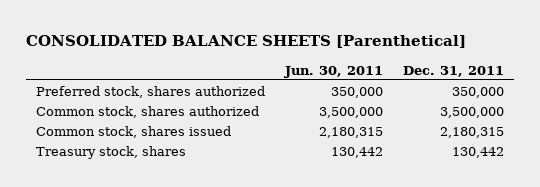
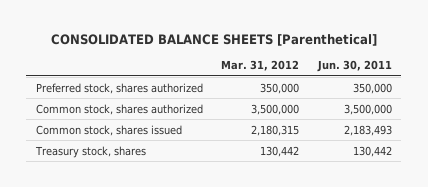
[403,65,505,77] Dec. 31, 2011 -> none
none -> [221,60,300,72] Mar. 31, 2012
[319,126,384,138] 2,180,315 -> [343,124,392,136] 2,183,493

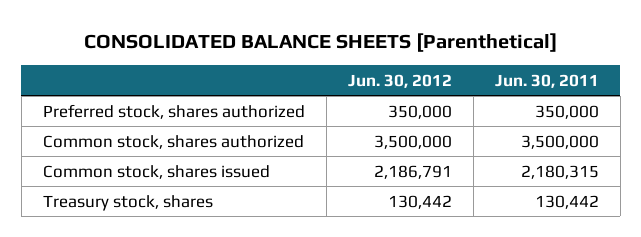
[221,60,300,72] Mar. 31, 2012 -> none
none -> [347,73,452,88] Jun. 30, 2012
[343,124,392,136] 2,183,493 -> [520,164,599,179] 2,180,315

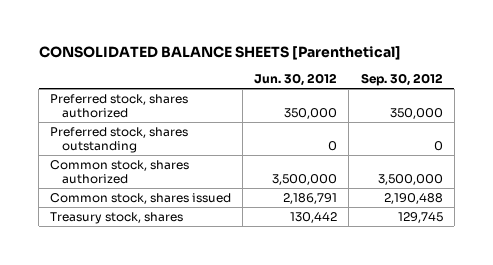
[494,73,599,88] Jun. 30, 2011 -> none
none -> [360,73,443,87] Sep. 30, 2012
none -> [50,126,189,154] Preferred stock, shares outstanding

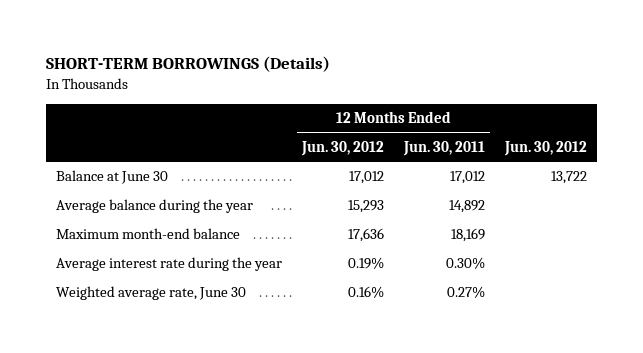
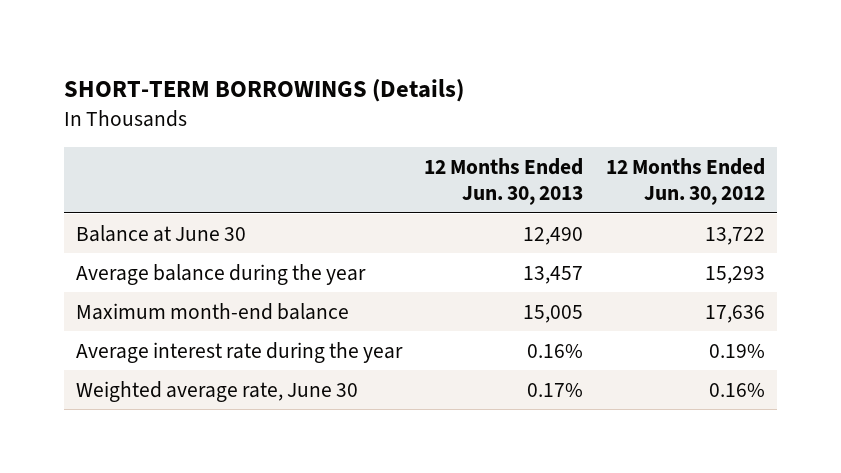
[403,140,486,156] Jun. 30, 2011 -> none
[503,140,587,156] Jun. 30, 2012 -> none
none -> [424,157,584,206] 12 Months Ended Jun. 30, 2013
[349,171,385,185] 17,012 -> [705,226,766,245] 13,722

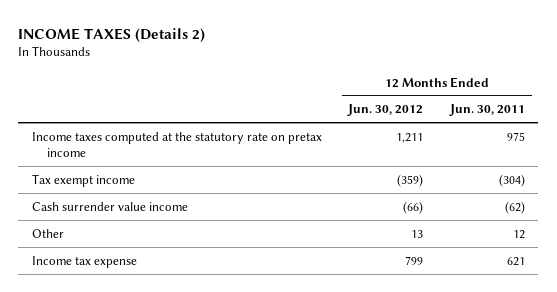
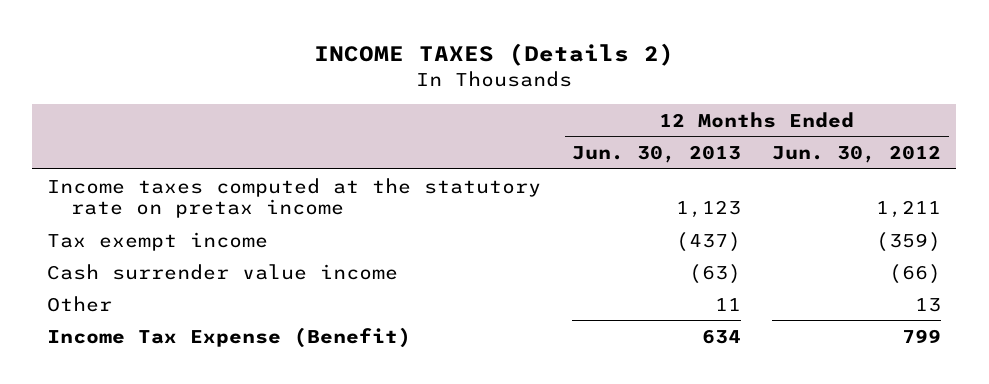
[449,104,526,117] Jun. 30, 2011 -> none
none -> [572,144,742,163] Jun. 30, 2013
[31,255,137,268] Income tax expense -> [47,326,412,348] Income Tax Expense (Benefit)

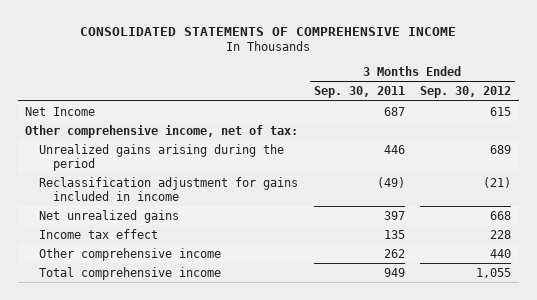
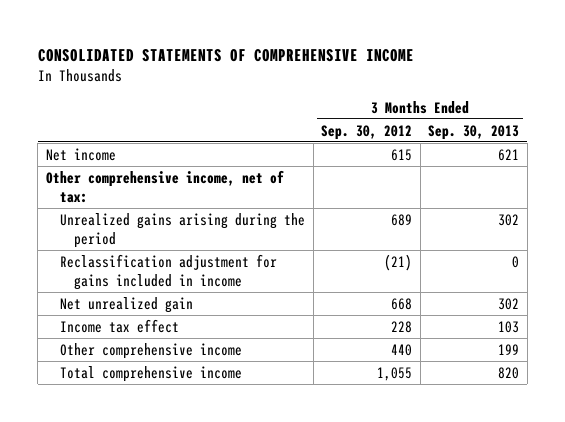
[313,86,405,99] Sep. 30, 2011 -> none
none -> [428,124,520,140] Sep. 30, 2013
[25,106,96,116] Net Income -> [45,147,116,161] Net income
[39,209,180,223] Net unrealized gains -> [60,296,194,313] Net unrealized gain

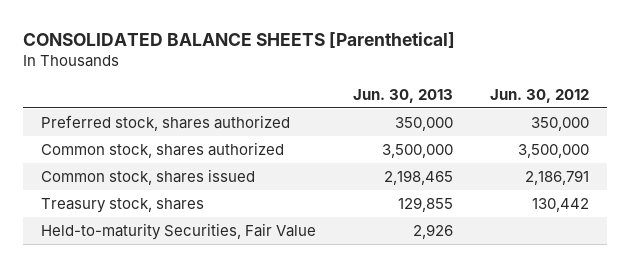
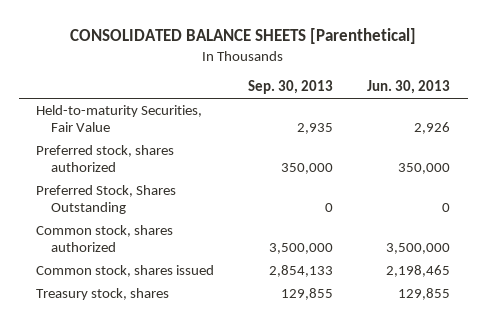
[489,89,589,104] Jun. 30, 2012 -> none
none -> [248,80,334,95] Sep. 30, 2013
[41,222,317,240] Held-to-maturity Securities, Fair Value -> [36,105,203,133] Held-to-maturity Securities, Fair Value
none -> [36,185,177,215] Preferred Stock, Shares Outstanding

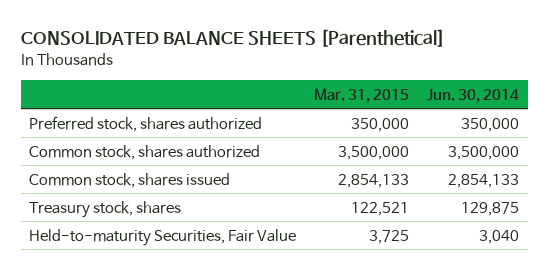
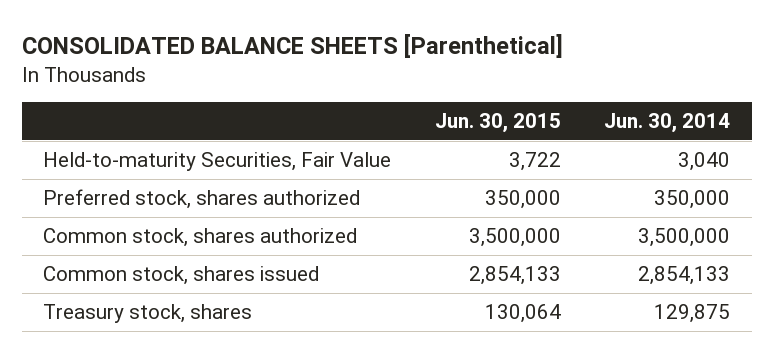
[314,87,410,103] Mar. 31, 2015 -> none
none -> [434,113,561,134] Jun. 30, 2015
[29,228,297,246] Held-to-maturity Securities, Fair Value -> [43,152,392,172] Held-to-maturity Securities, Fair Value

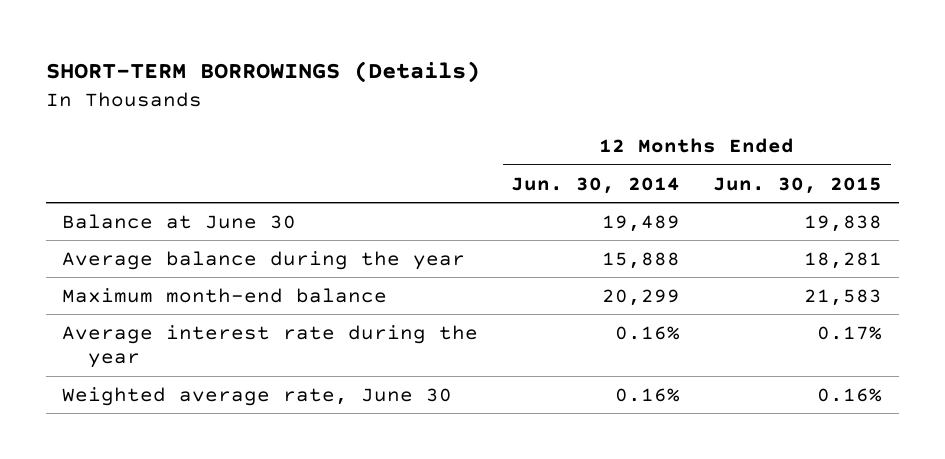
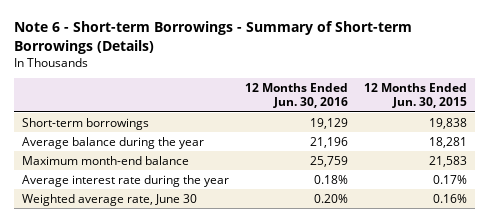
[45,61,480,84] SHORT-TERM BORROWINGS (Details) -> [13,21,412,54] Note 6 - Short-term Borrowings - Summary of Short-term Borrowings (Details)
[511,176,681,194] Jun. 30, 2014 -> none
none -> [245,83,349,109] 12 Months Ended Jun. 30, 2016
[62,213,297,229] Balance at June 30 -> [21,117,149,130] Short-term borrowings

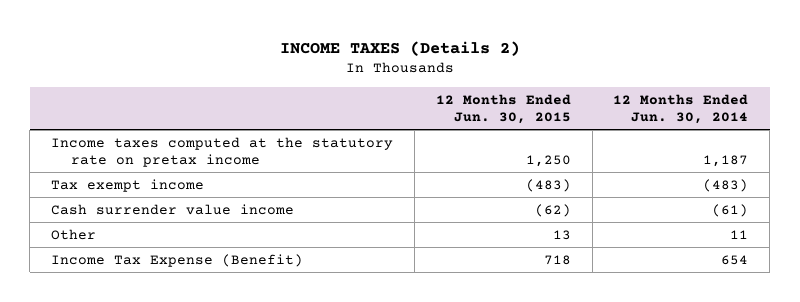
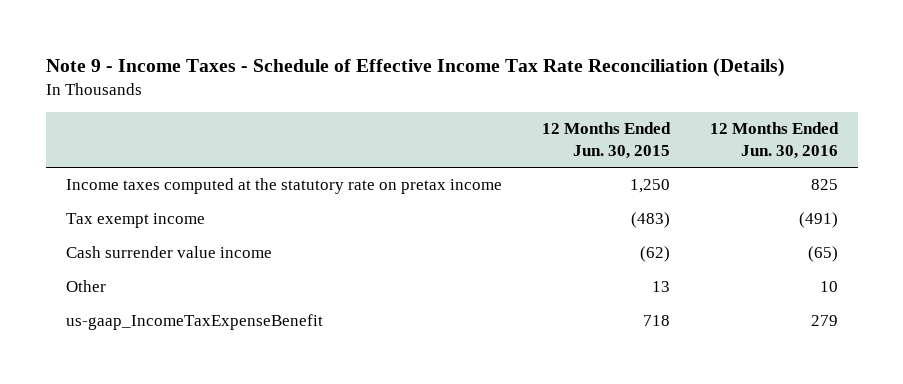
[279,40,520,56] INCOME TAXES (Details 2) -> [45,57,785,77] Note 9 - Income Taxes - Schedule of Effective Income Tax Rate Reconciliation (Details)
[613,93,749,125] 12 Months Ended Jun. 30, 2014 -> none
none -> [709,122,839,159] 12 Months Ended Jun. 30, 2016
[51,253,304,267] Income Tax Expense (Benefit) -> [65,314,323,331] us-gaap_IncomeTaxExpenseBenefit

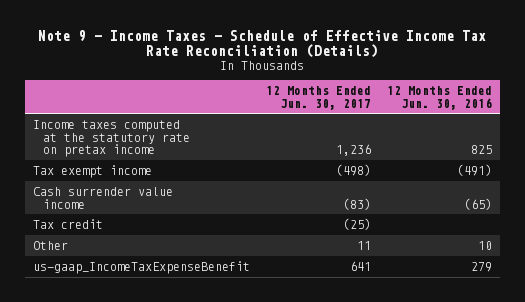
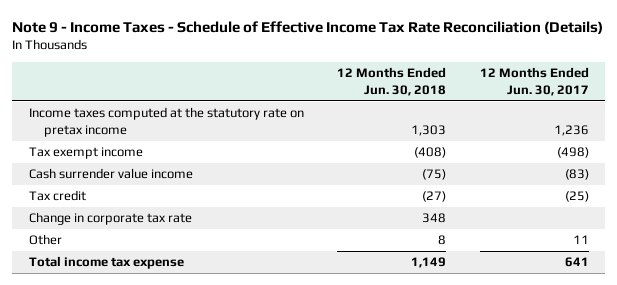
[386,85,492,110] 12 Months Ended Jun. 30, 2016 -> none
none -> [337,67,447,97] 12 Months Ended Jun. 30, 2018
none -> [28,212,192,226] Change in corporate tax rate
[32,260,250,274] us-gaap_IncomeTaxExpenseBenefit -> [28,256,184,270] Total income tax expense

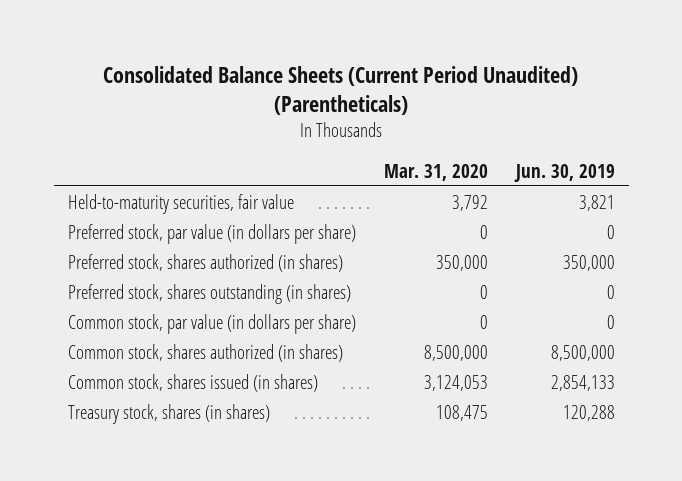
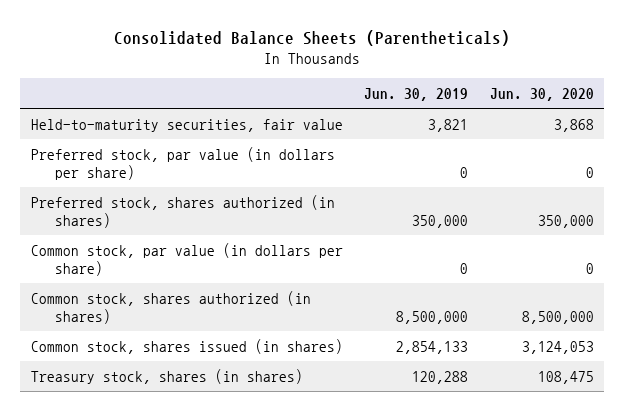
[103,65,579,116] Consolidated Balance Sheets (Current Period Unaudited) (Parentheticals) -> [114,30,511,47] Consolidated Balance Sheets (Parentheticals)
[383,163,488,181] Mar. 31, 2020 -> none
none -> [489,87,594,101] Jun. 30, 2020
[67,283,351,304] Preferred stock, shares outstanding (in shares) -> none

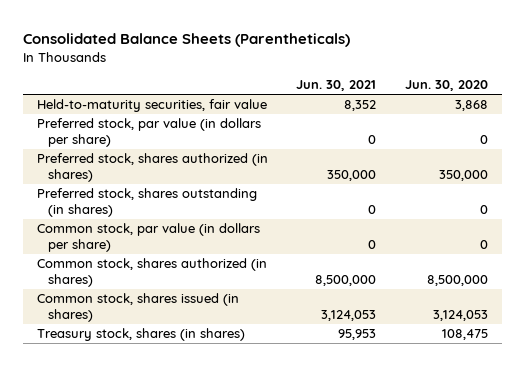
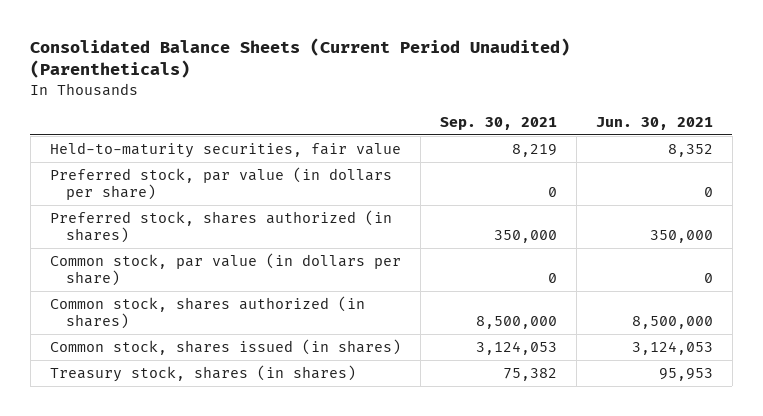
[23,32,351,47] Consolidated Balance Sheets (Parentheticals) -> [30,37,571,79] Consolidated Balance Sheets (Current Period Unaudited) (Parentheticals)
[404,80,488,92] Jun. 30, 2020 -> none
none -> [439,117,557,131] Sep. 30, 2021
[37,188,258,218] Preferred stock, shares outstanding (in shares) -> none

